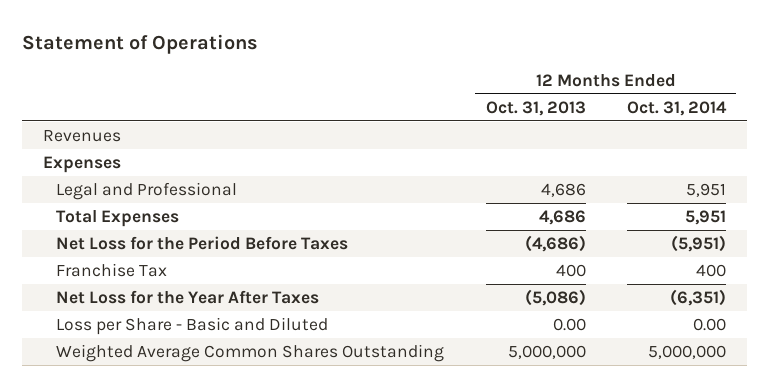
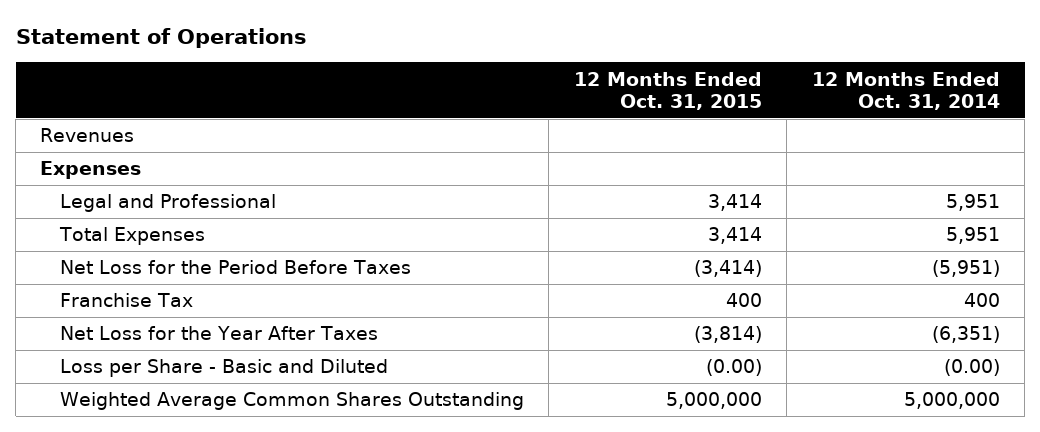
[485,100,586,116] Oct. 31, 2013 -> none
none -> [573,71,762,110] 12 Months Ended Oct. 31, 2015
[693,318,727,332] 0.00 -> [943,359,1000,377] (0.00)

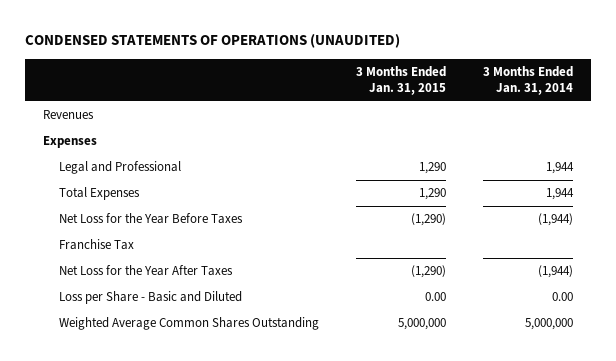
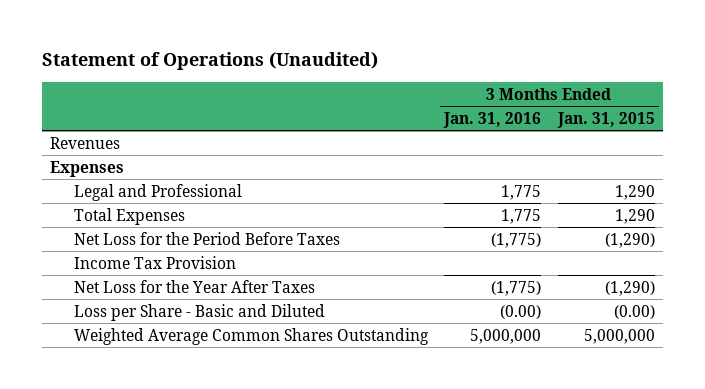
[24,34,400,49] CONDENSED STATEMENTS OF OPERATIONS (UNAUDITED) -> [42,52,379,71] Statement of Operations (Unaudited)
[482,65,573,96] 3 Months Ended Jan. 31, 2014 -> none
none -> [443,111,542,128] Jan. 31, 2016
[58,213,243,225] Net Loss for the Year Before Taxes -> [73,231,340,245] Net Loss for the Period Before Taxes
[58,239,134,251] Franchise Tax -> [73,255,236,269] Income Tax Provision
[424,292,446,302] 0.00 -> [613,304,655,319] (0.00)

